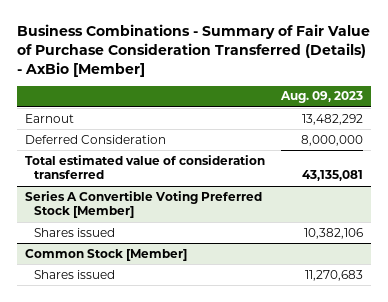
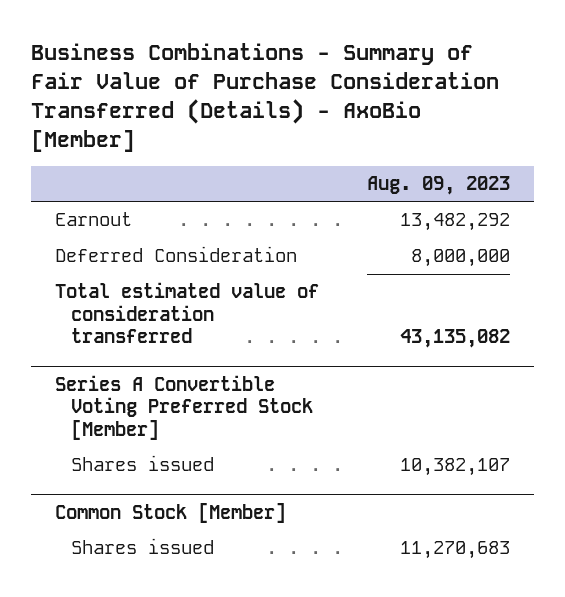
[17,23,371,77] Business Combinations - Summary of Fair Value of Purchase Consideration Transferred (Details) - AxBio [Member] -> [31,43,500,153] Business Combinations - Summary of Fair Value of Purchase Consideration Transferred (Details) - AxoBio [Member]
[302,170,364,182] 43,135,081 -> [399,329,510,349] 43,135,082
[304,227,364,239] 10,382,106 -> [399,458,510,477] 10,382,107

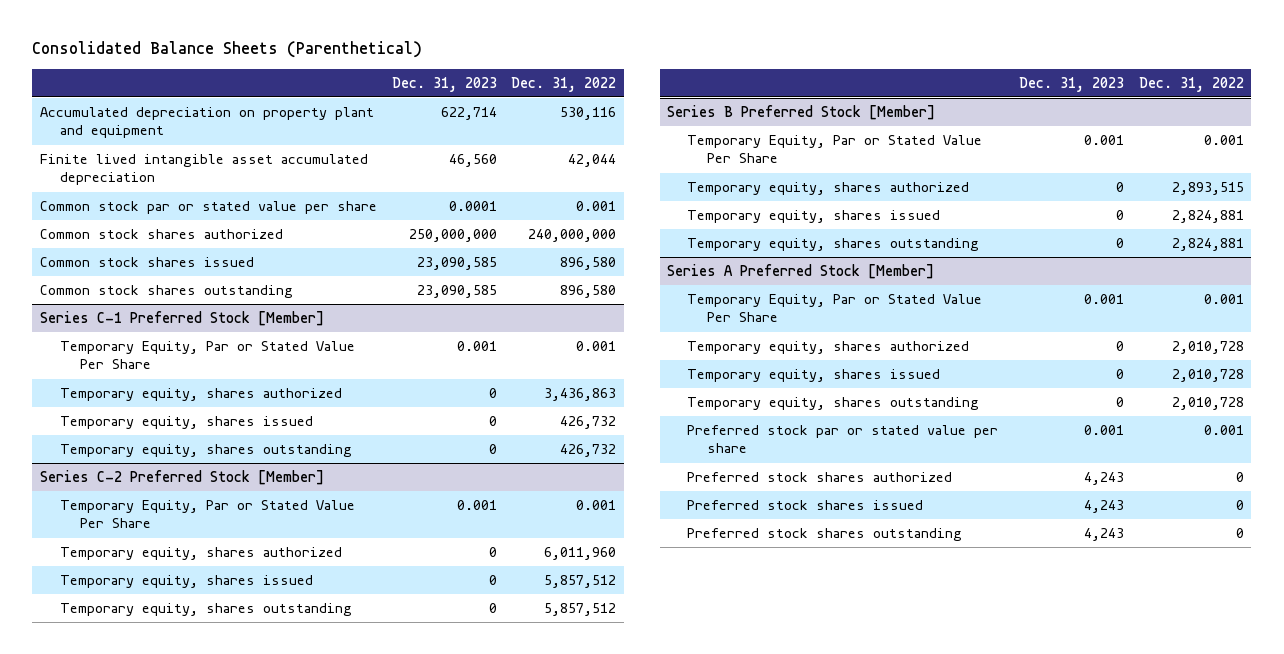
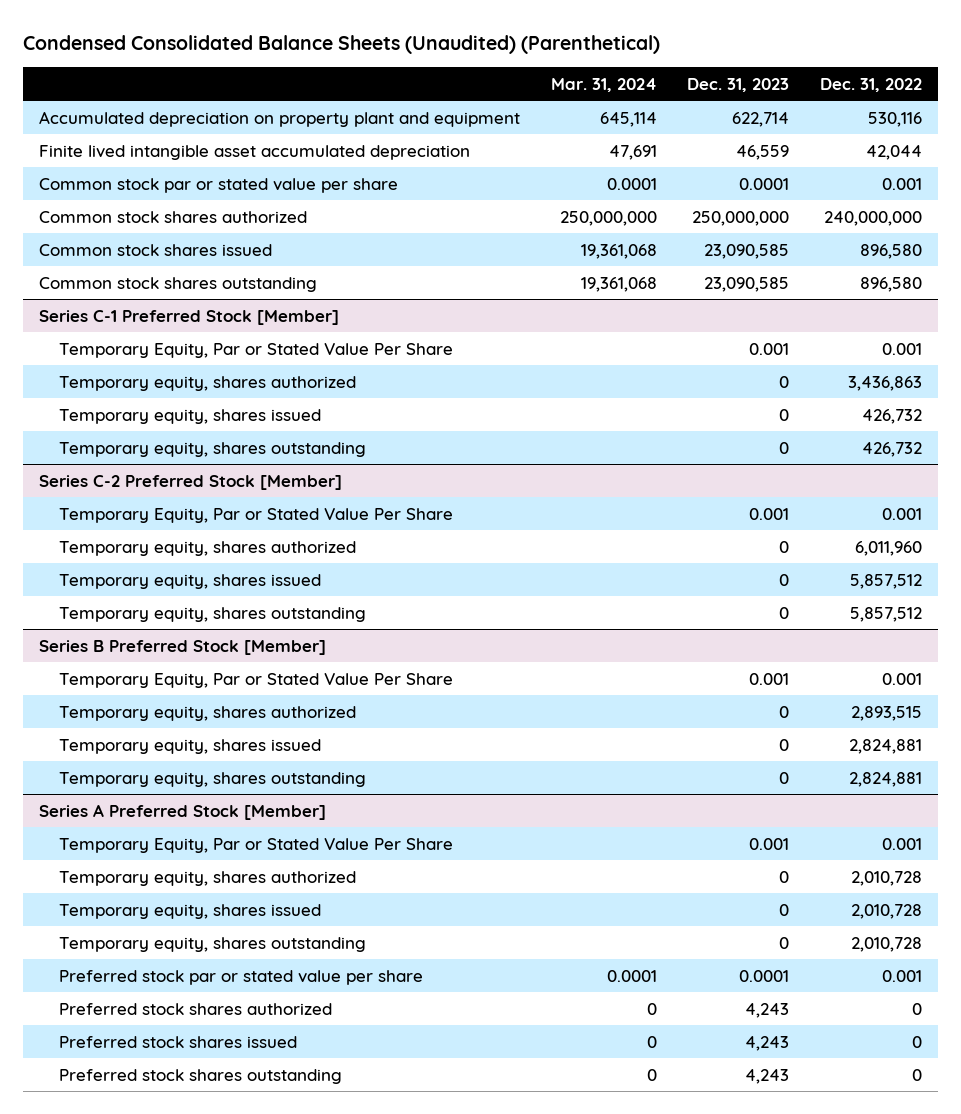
[32,41,423,59] Consolidated Balance Sheets (Parenthetical) -> [23,34,661,54] Condensed Consolidated Balance Sheets (Unaudited) (Parenthetical)
none -> [550,77,657,92] Mar. 31, 2024
[448,153,497,167] 46,560 -> [736,144,790,160] 46,559
[1084,424,1125,435] 0.001 -> [739,969,790,982] 0.0001

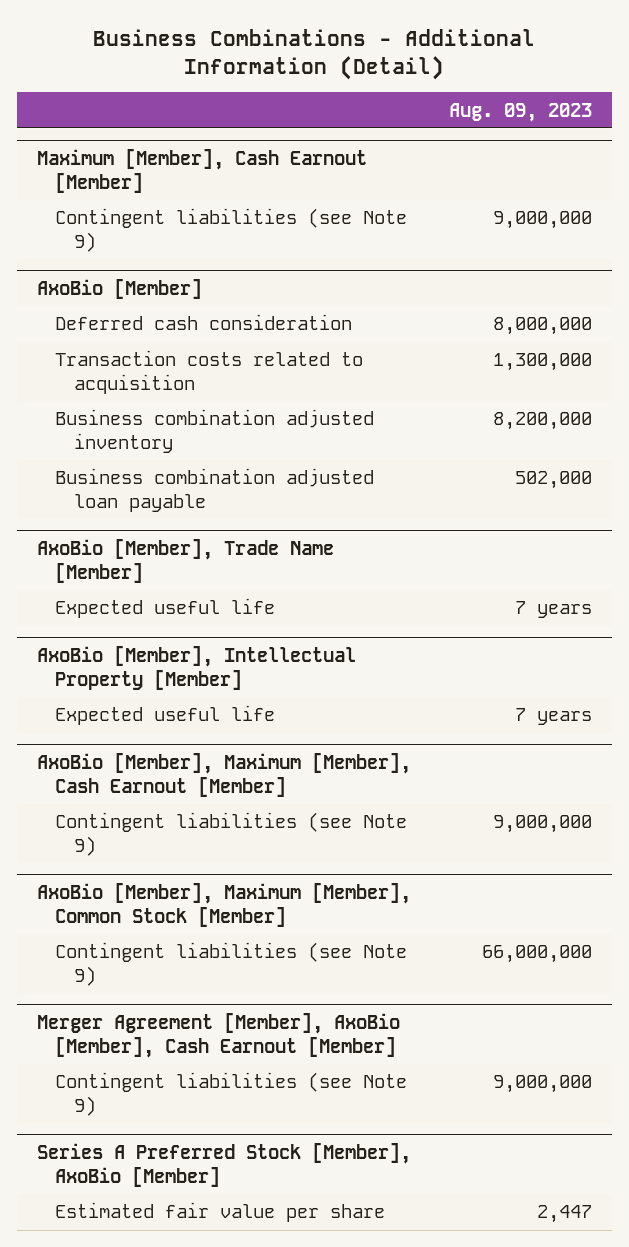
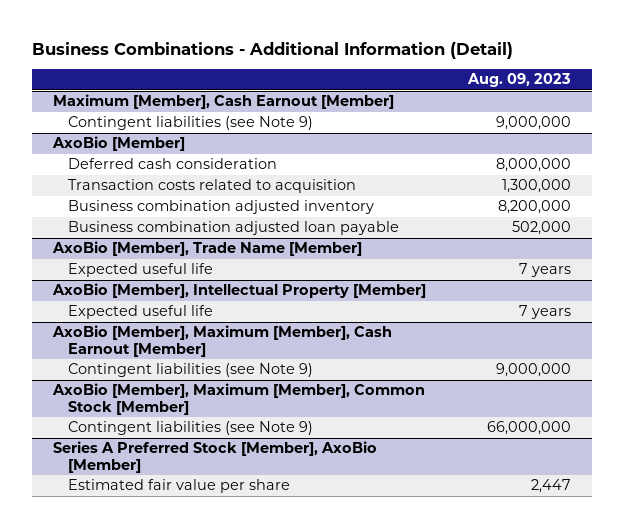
[36,1013,400,1058] Merger Agreement [Member], AxoBio [Member], Cash Earnout [Member] -> none
[55,1072,408,1116] Contingent liabilities (see Note 9) -> none

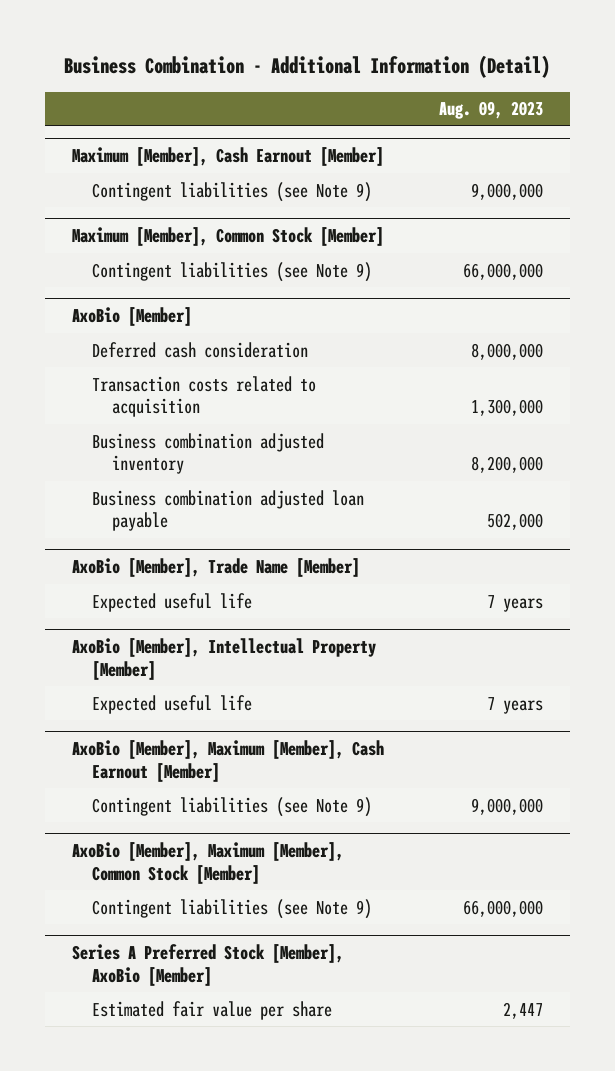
[32,41,514,59] Business Combinations - Additional Information (Detail) -> [64,55,551,79] Business Combination - Additional Information (Detail)
none -> [72,226,385,246] Maximum [Member], Common Stock [Member]
none -> [91,261,372,282] Contingent liabilities (see Note 9)

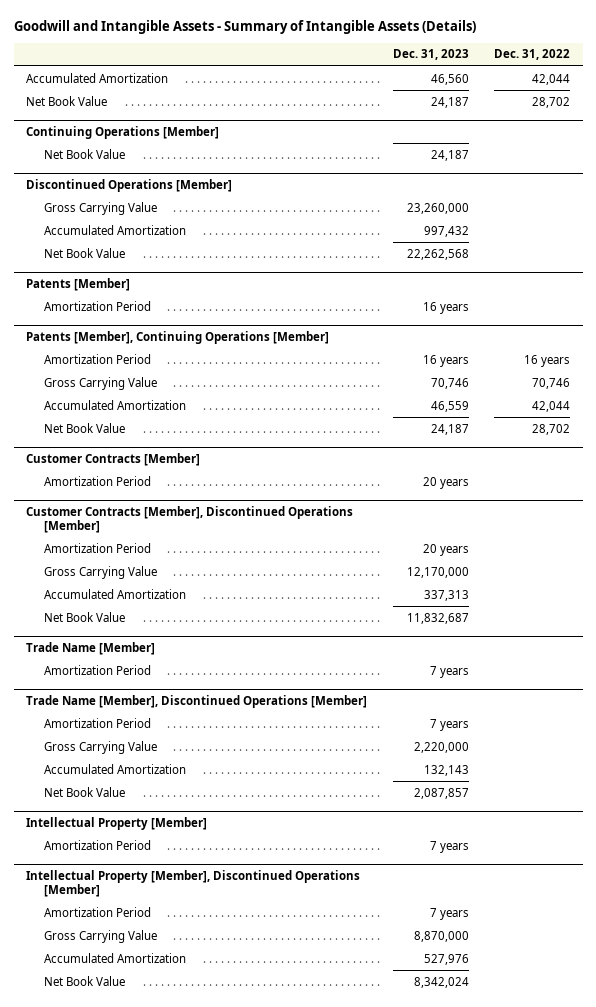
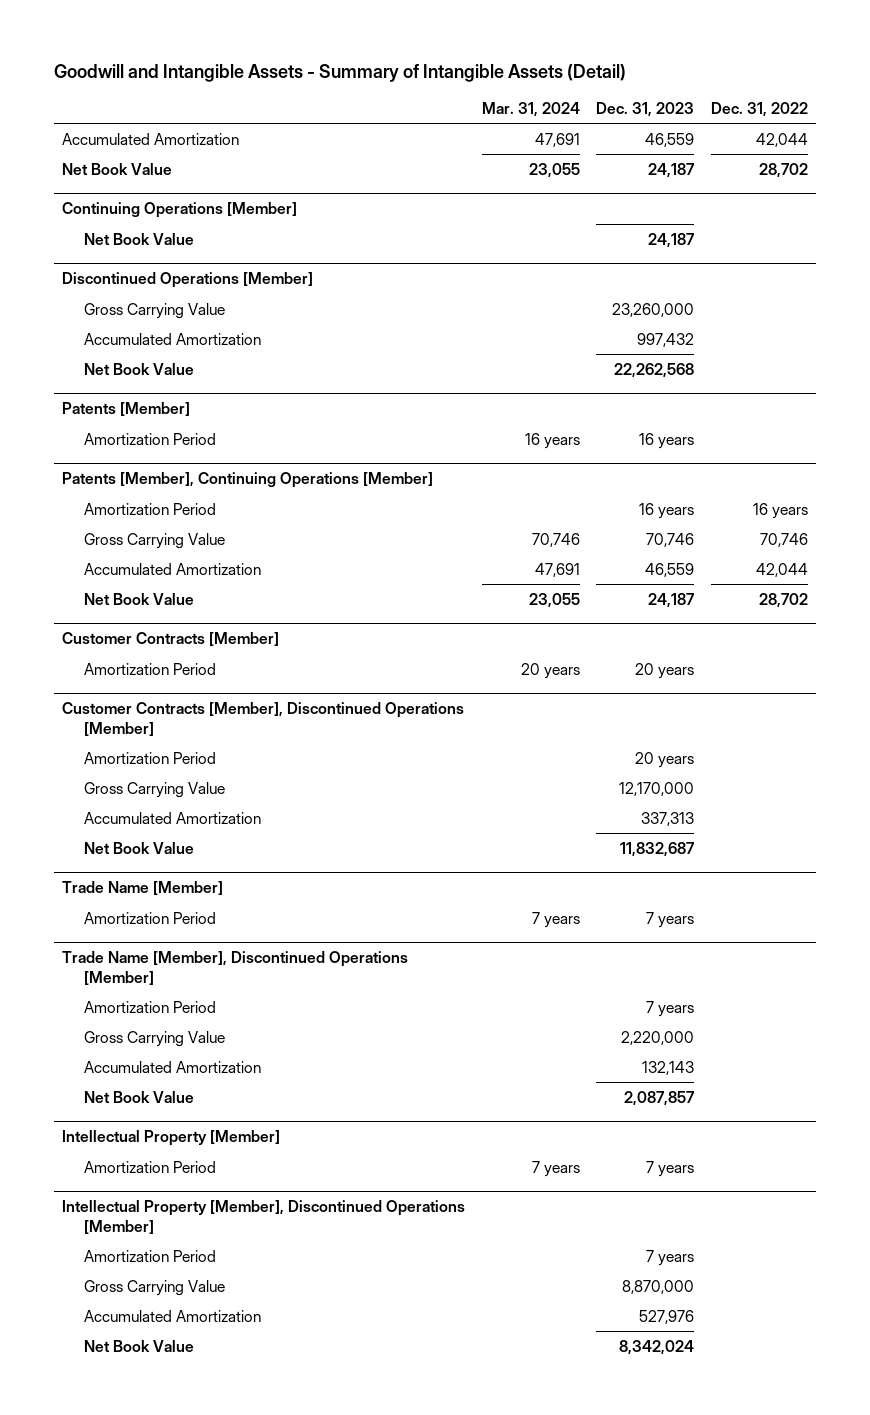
[13,20,476,35] Goodwill and Intangible Assets - Summary of Intangible Assets (Details) -> [53,63,626,82] Goodwill and Intangible Assets - Summary of Intangible Assets (Detail)
none -> [481,101,580,117] Mar. 31, 2024
[430,73,469,85] 46,560 -> [645,132,695,147] 46,559

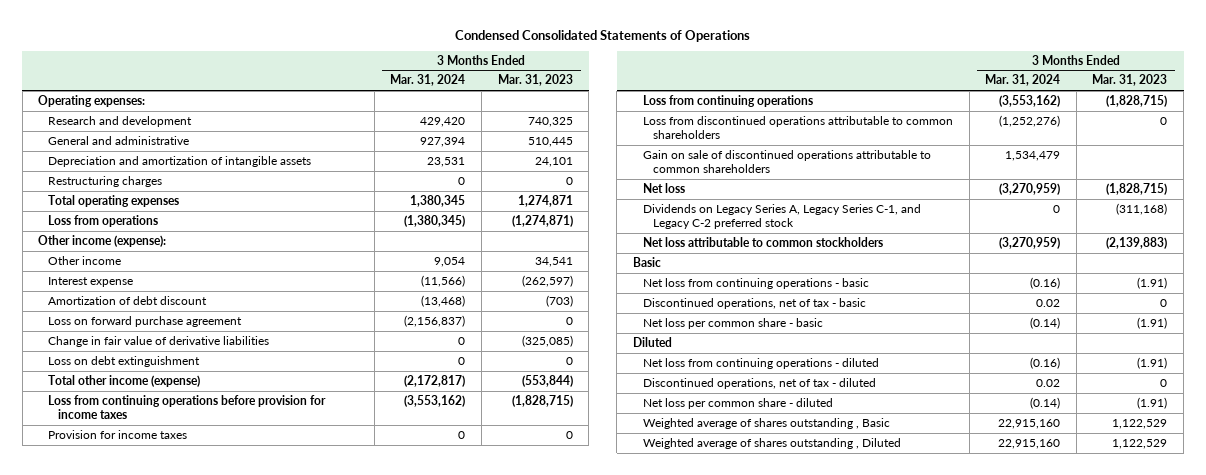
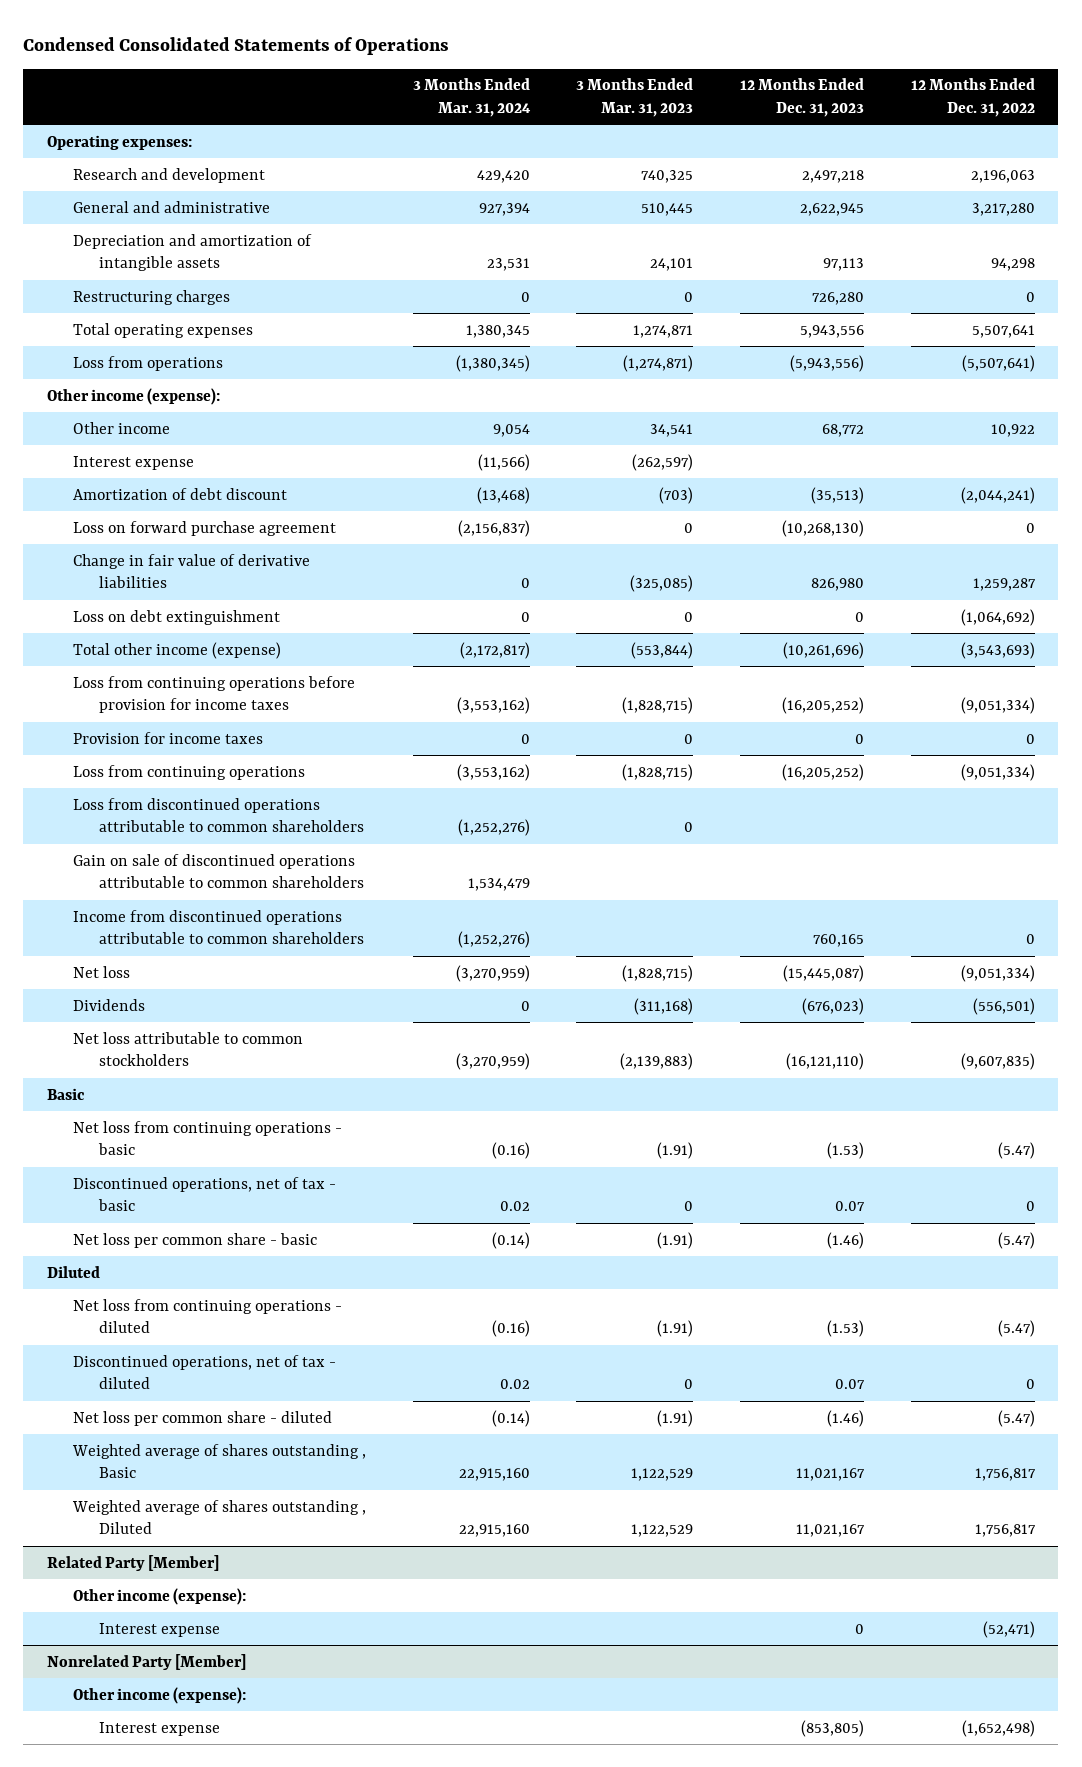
none -> [740,78,865,117] 12 Months Ended Dec. 31, 2023
none -> [910,78,1035,117] 12 Months Ended Dec. 31, 2022
none -> [72,909,364,945] Income from discontinued operations attributable to common shareholders
[642,203,921,230] Dividends on Legacy Series A, Legacy Series C-1, and Legacy C-2 preferred stock -> [72,998,145,1011] Dividends
none -> [46,1554,219,1571] Related Party [Member]
none -> [72,1587,246,1605] Other income (expense):
none -> [98,1622,220,1637] Interest expense
none -> [46,1653,246,1670] Nonrelated Party [Member]
none -> [72,1686,246,1704] Other income (expense):
none -> [98,1721,220,1736] Interest expense

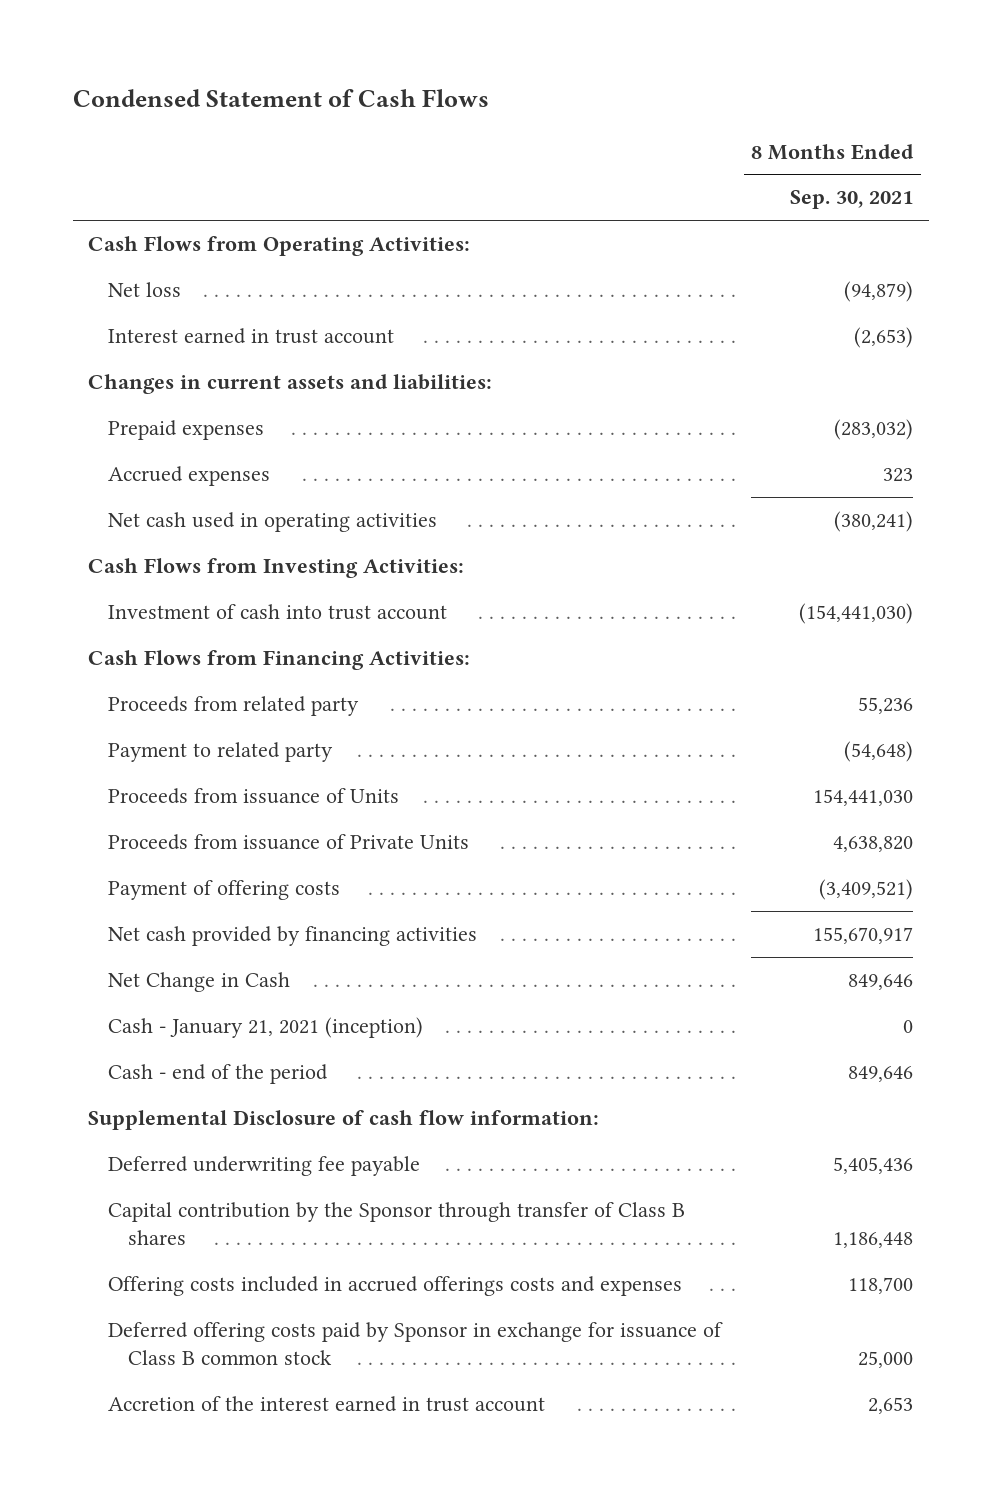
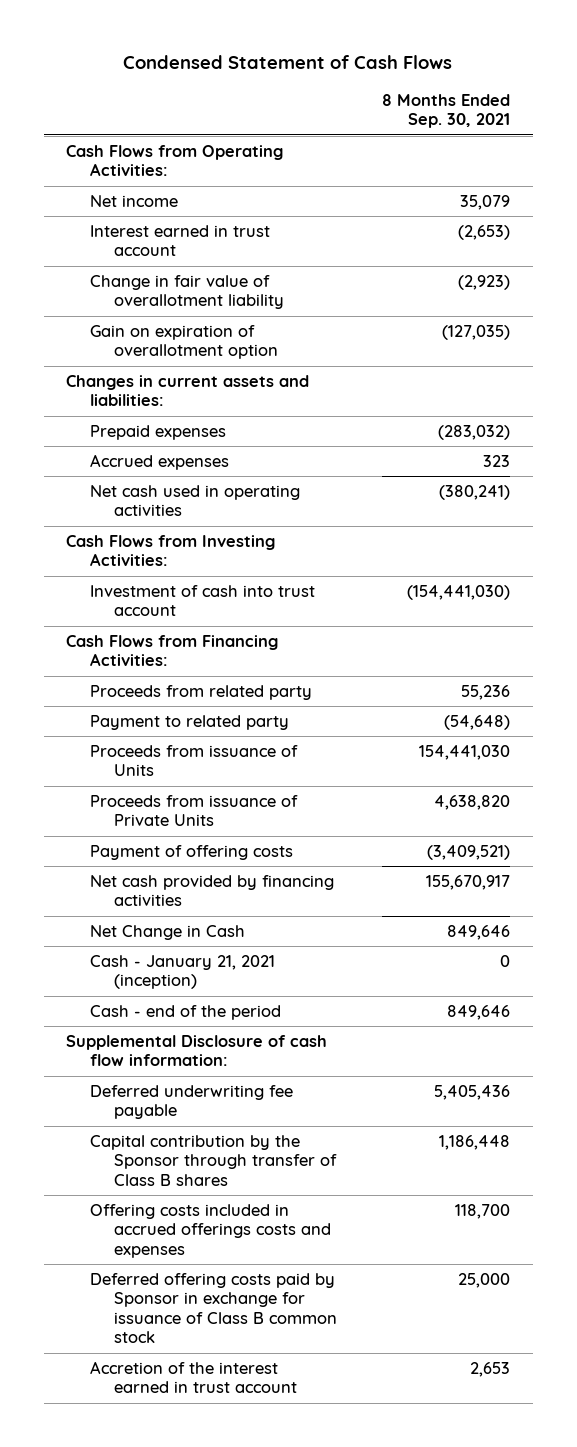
[108,282,182,298] Net loss -> [90,194,179,207] Net income
[844,281,914,303] (94,879) -> [460,194,511,210] 35,079
none -> [90,274,284,310] Change in fair value of overallotment liability
none -> [90,324,278,360] Gain on expiration of overallotment option

